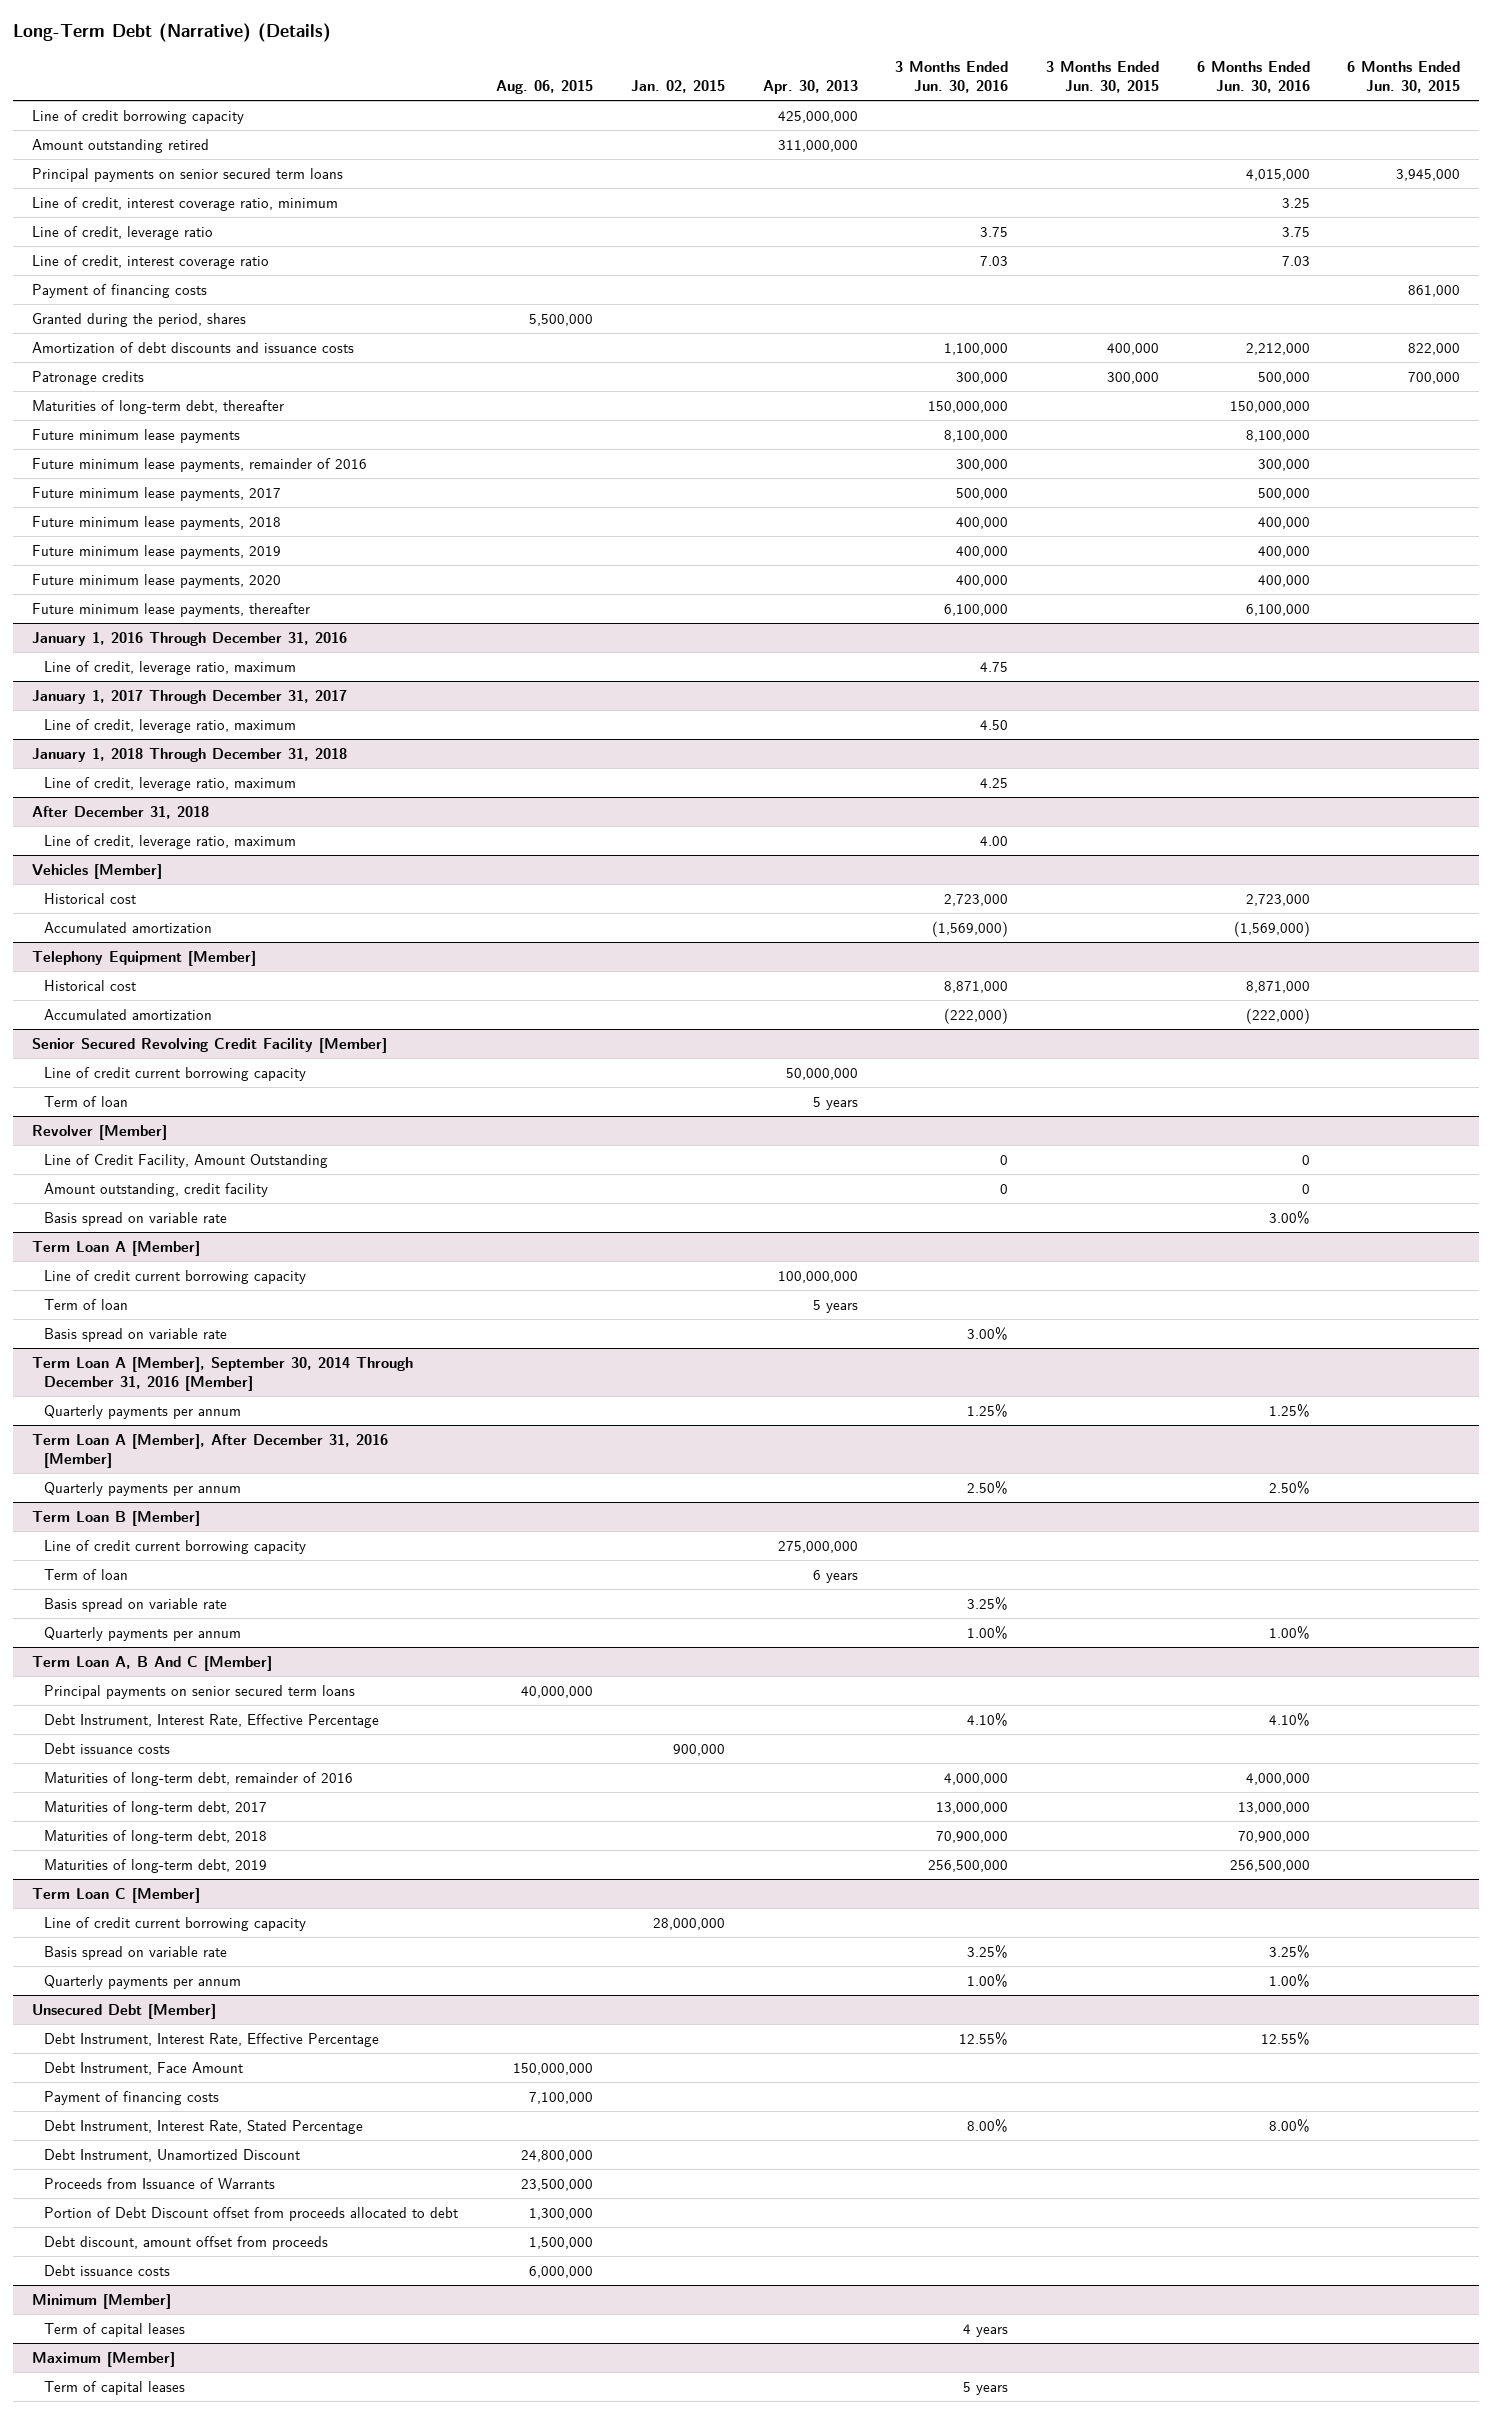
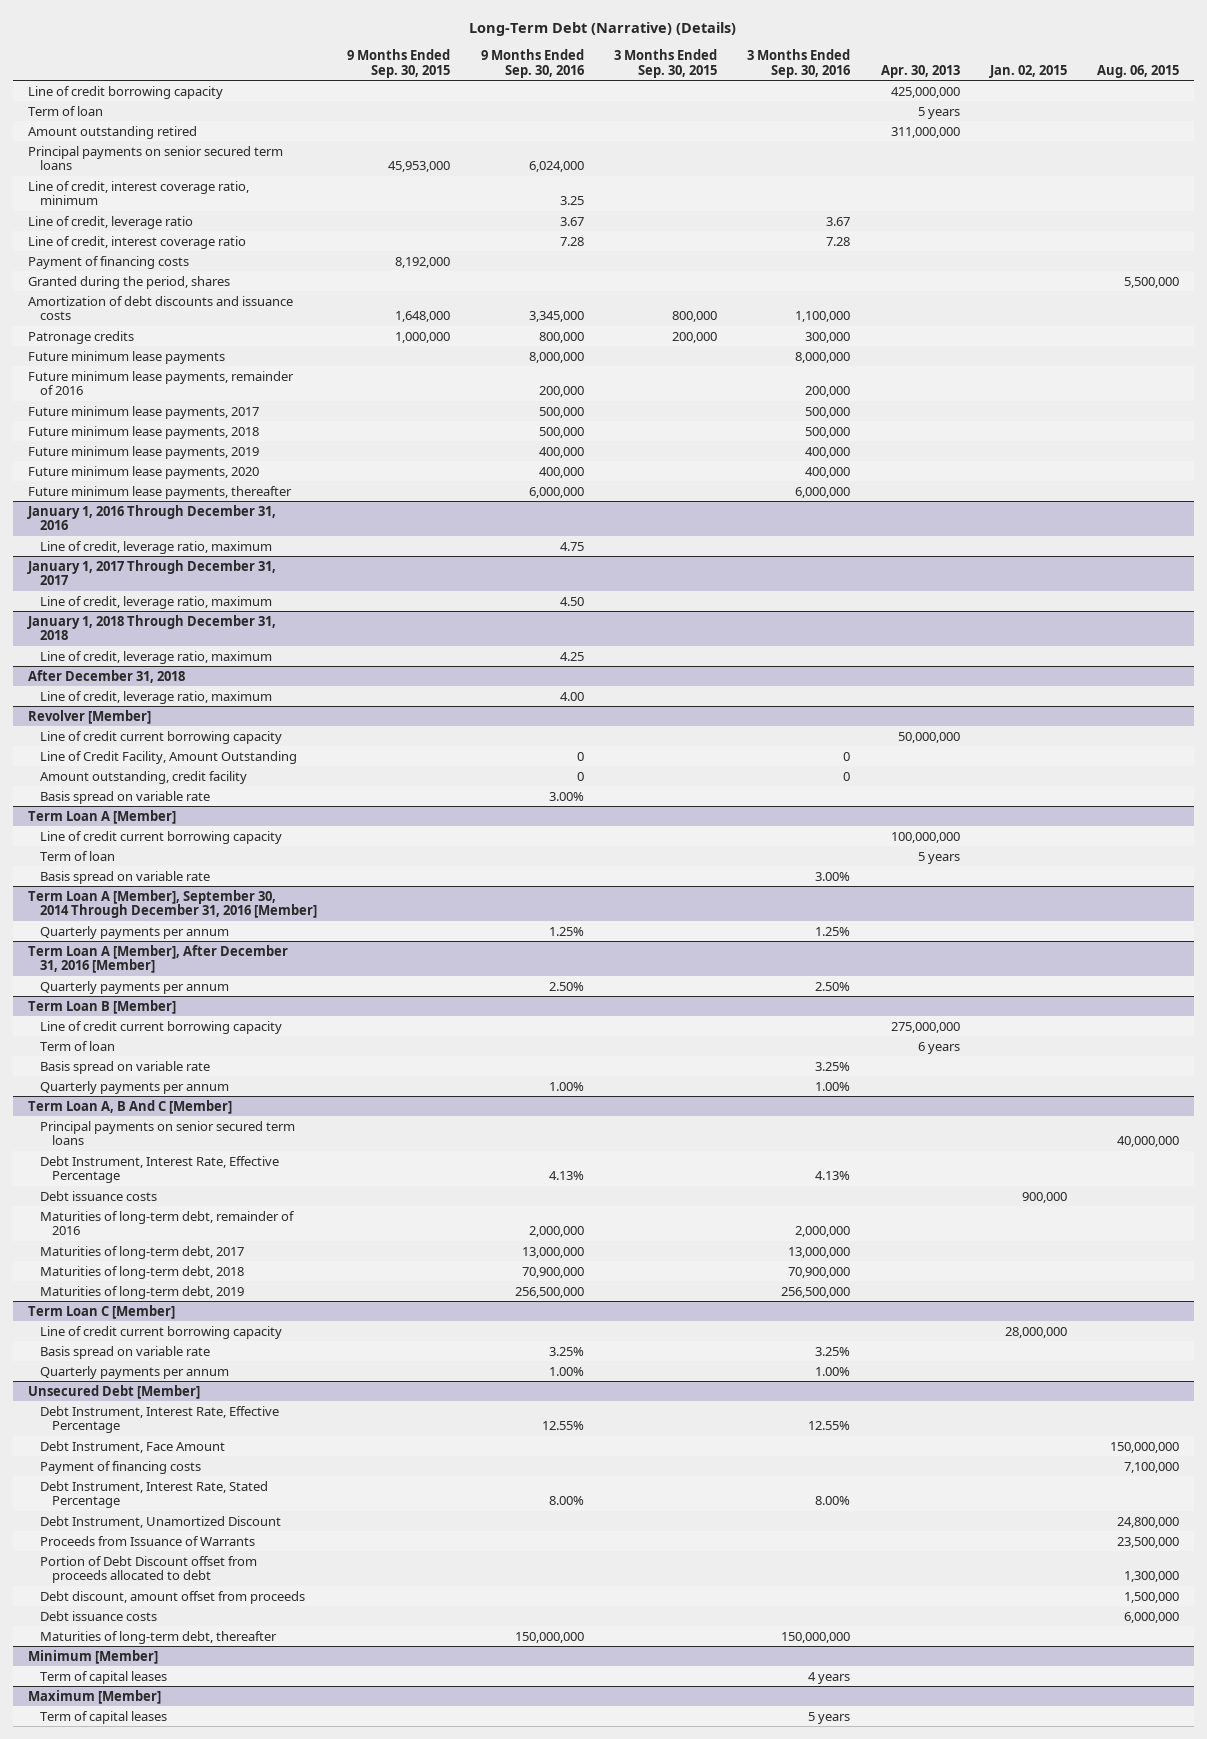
[895,60,1009,94] 3 Months Ended Jun. 30, 2016 -> none
[1046,60,1160,94] 3 Months Ended Jun. 30, 2015 -> none
[1196,60,1310,94] 6 Months Ended Jun. 30, 2016 -> none
[1347,60,1461,94] 6 Months Ended Jun. 30, 2015 -> none
none -> [347,48,451,78] 9 Months Ended Sep. 30, 2015
none -> [480,48,584,78] 9 Months Ended Sep. 30, 2016
none -> [613,48,717,78] 3 Months Ended Sep. 30, 2015
none -> [747,48,851,78] 3 Months Ended Sep. 30, 2016
none -> [27,105,103,116] Term of loan
[32,399,285,414] Maturities of long-term debt, thereafter -> none
[32,863,163,879] Vehicles [Member] -> none
[44,892,137,904] Historical cost -> none
[44,921,213,933] Accumulated amortization -> none
[32,950,257,966] Telephony Equipment [Member] -> none
[44,979,137,991] Historical cost -> none
[44,1008,213,1020] Accumulated amortization -> none
[32,1037,388,1053] Senior Secured Revolving Credit Facility [Member] -> none
[44,1066,307,1081] Line of credit current borrowing capacity -> none
[44,1095,129,1107] Term of loan -> none
none -> [40,730,283,744] Line of credit current borrowing capacity
none -> [40,1630,278,1644] Maturities of long-term debt, thereafter

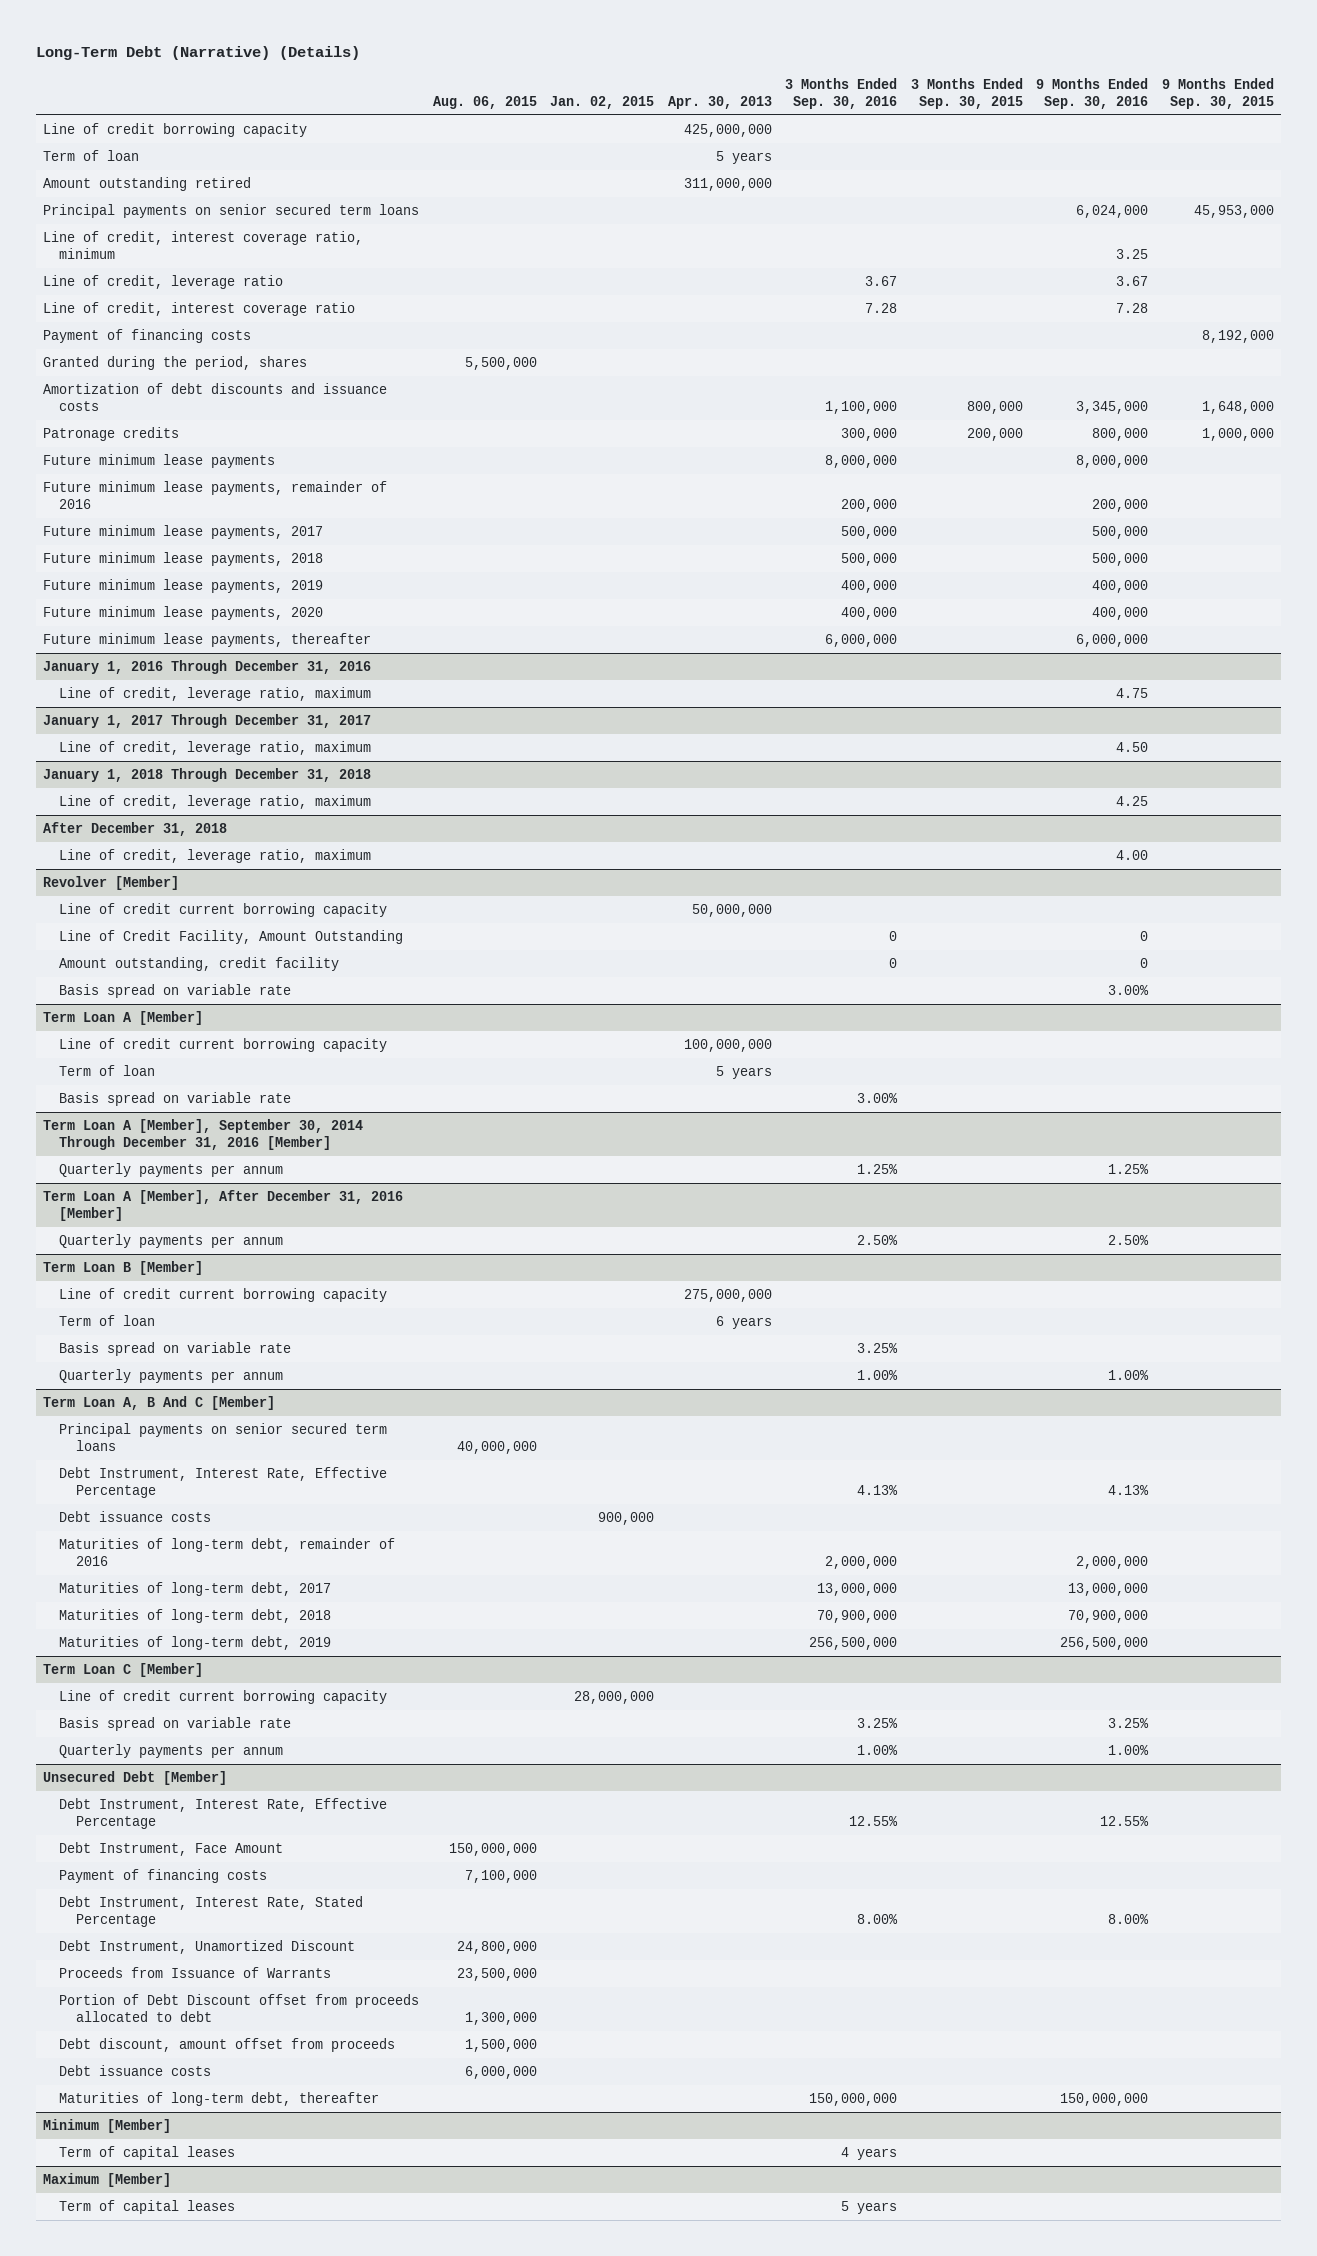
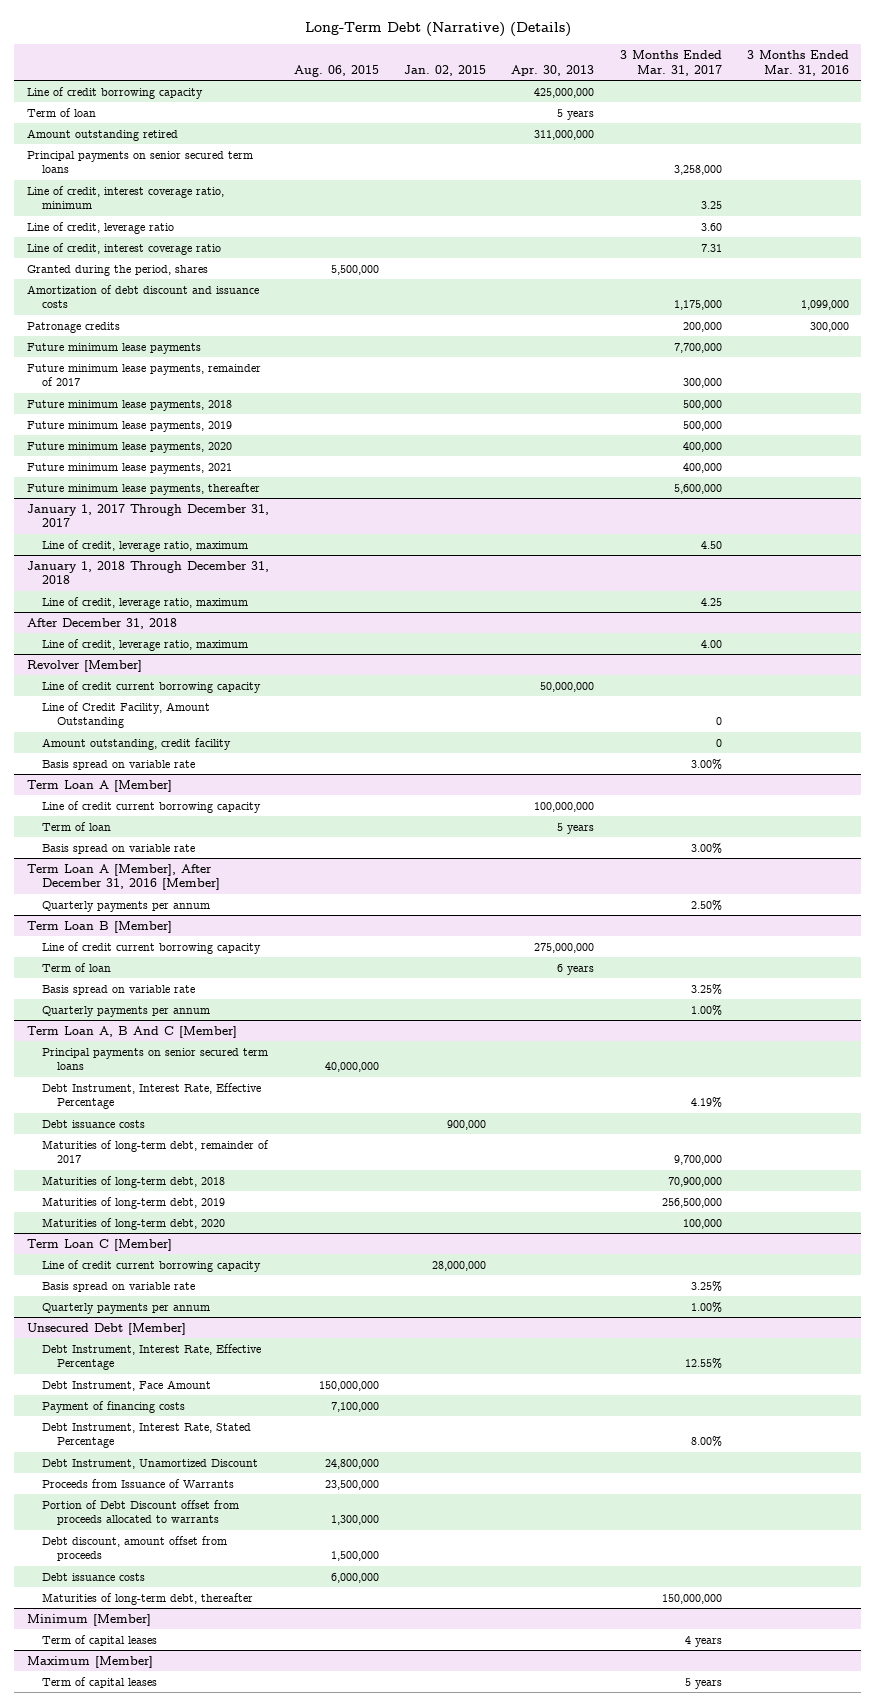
[785,77,898,109] 3 Months Ended Sep. 30, 2016 -> none
[910,77,1023,109] 3 Months Ended Sep. 30, 2015 -> none
[1036,77,1149,109] 9 Months Ended Sep. 30, 2016 -> none
[1161,77,1274,109] 9 Months Ended Sep. 30, 2015 -> none
none -> [619,49,722,76] 3 Months Ended Mar. 31, 2017
none -> [746,49,849,76] 3 Months Ended Mar. 31, 2016
[42,328,251,343] Payment of financing costs -> none
[42,382,387,412] Amortization of debt discounts and issuance costs -> [26,284,259,309] Amortization of debt discount and issuance costs
[42,524,323,539] Future minimum lease payments, 2017 -> none
[42,480,387,510] Future minimum lease payments, remainder of 2016 -> [26,363,261,387] Future minimum lease payments, remainder of 2017
none -> [26,462,232,474] Future minimum lease payments, 2021
[42,659,371,674] January 1, 2016 Through December 31, 2016 -> none
[59,686,372,701] Line of credit, leverage ratio, maximum -> none
[42,1118,363,1151] Term Loan A [Member], September 30, 2014 Through December 31, 2016 [Member] -> none
[59,1162,284,1177] Quarterly payments per annum -> none
[59,1581,332,1596] Maturities of long-term debt, 2017 -> none
[59,1537,396,1567] Maturities of long-term debt, remainder of 2016 -> [41,1139,269,1164] Maturities of long-term debt, remainder of 2017
none -> [41,1217,225,1230] Maturities of long-term debt, 2020
[59,1993,420,2023] Portion of Debt Discount offset from proceeds allocated to debt -> [41,1499,239,1526] Portion of Debt Discount offset from proceeds allocated to warrants

